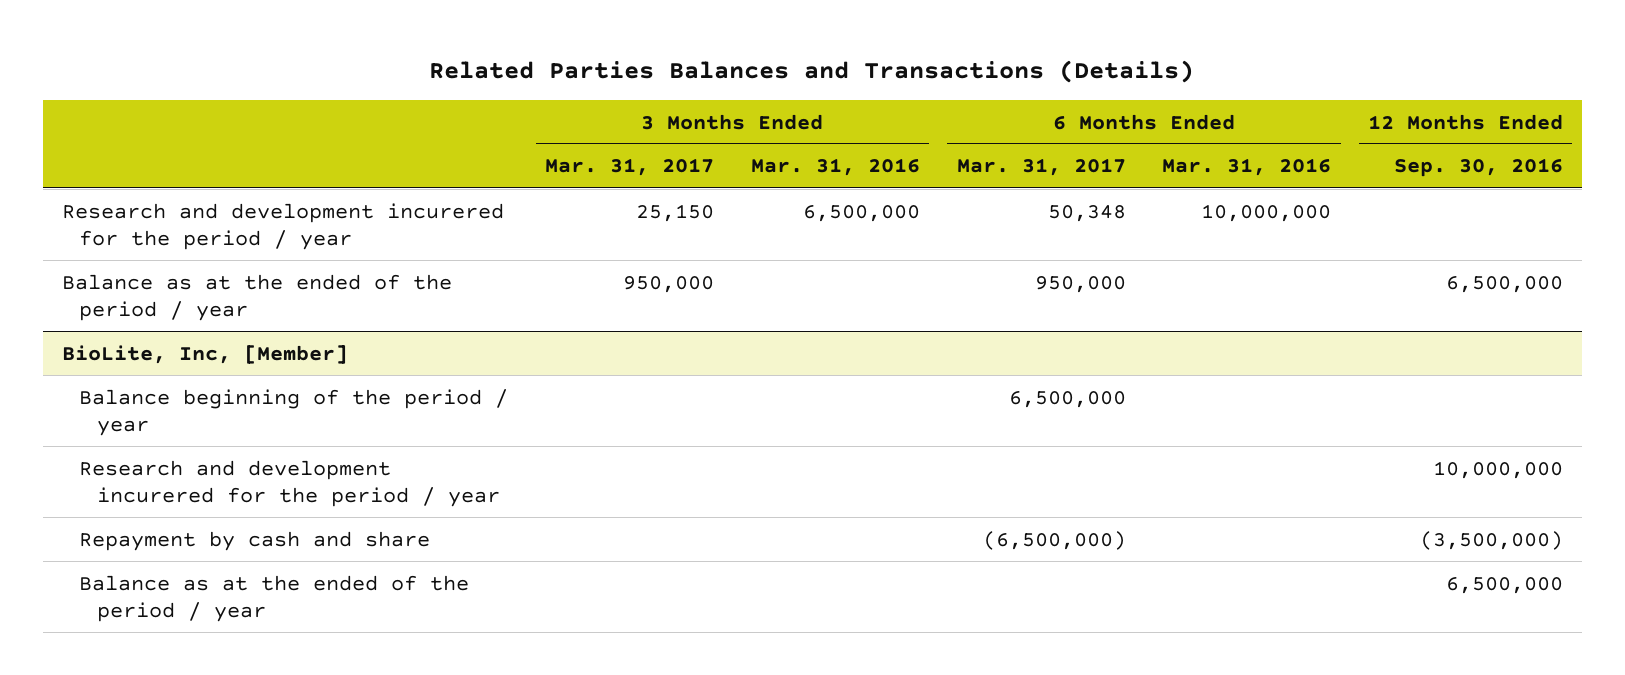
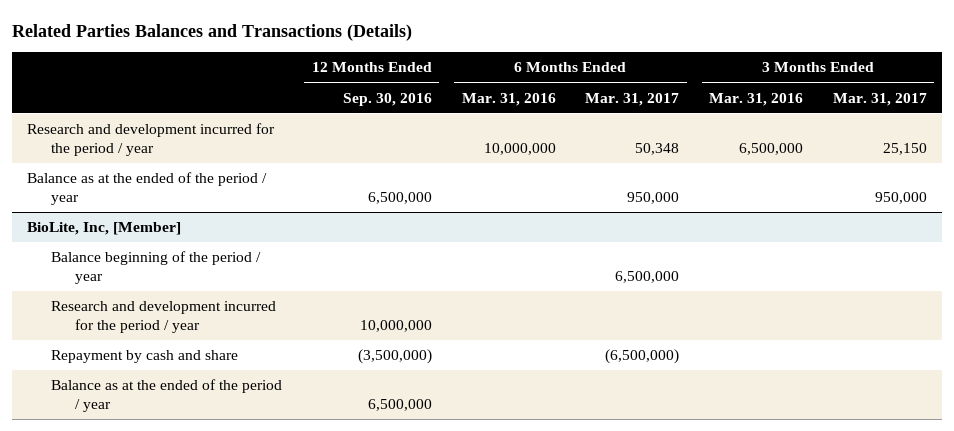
[61,202,504,250] Research and development incurered for the period / year -> [27,123,276,157] Research and development incurred for the period / year
[79,459,500,507] Research and development incurered for the period / year -> [51,301,277,334] Research and development incurred for the period / year

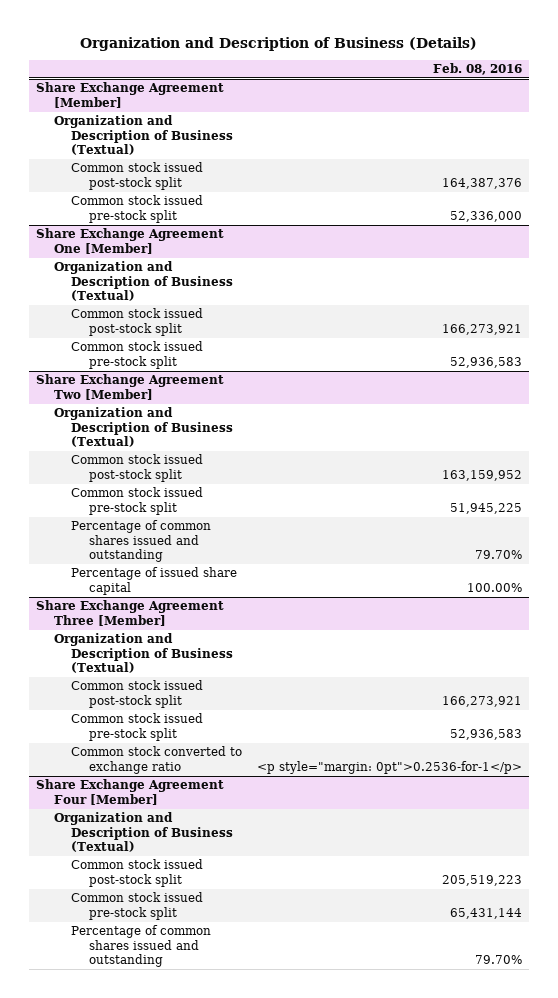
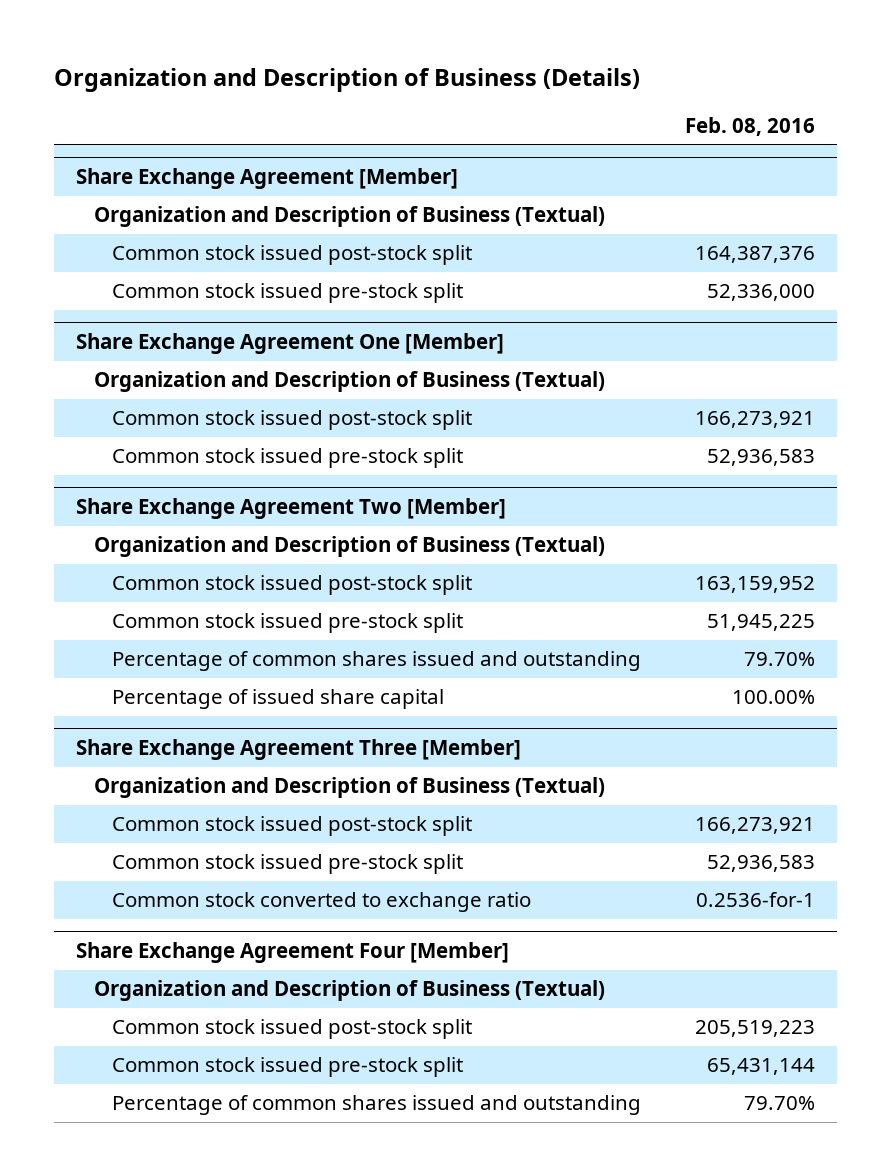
[256,760,522,774] <p style="margin: 0pt">0.2536-for-1</p> -> [696,892,816,908] 0.2536-for-1

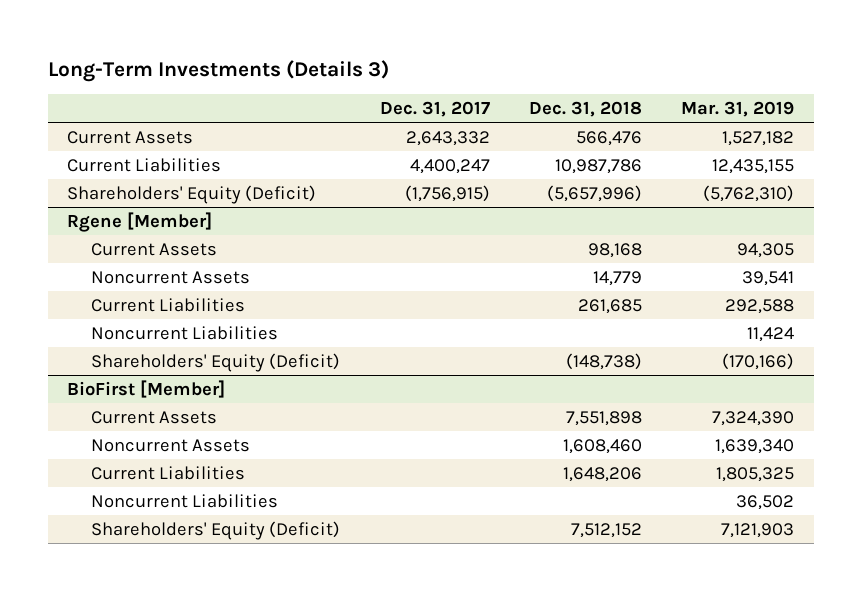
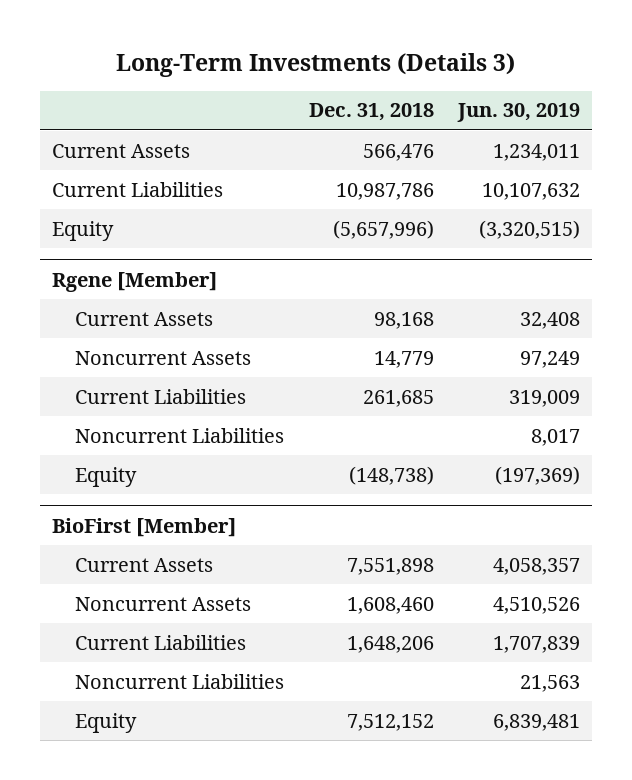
[379,100,490,117] Dec. 31, 2017 -> none
[681,100,795,117] Mar. 31, 2019 -> none
none -> [457,103,581,123] Jun. 30, 2019
[67,184,317,204] Shareholders' Equity (Deficit) -> [51,220,114,241] Equity
[91,352,341,372] Shareholders' Equity (Deficit) -> [75,466,138,487] Equity
[91,520,341,540] Shareholders' Equity (Deficit) -> [75,712,138,733] Equity

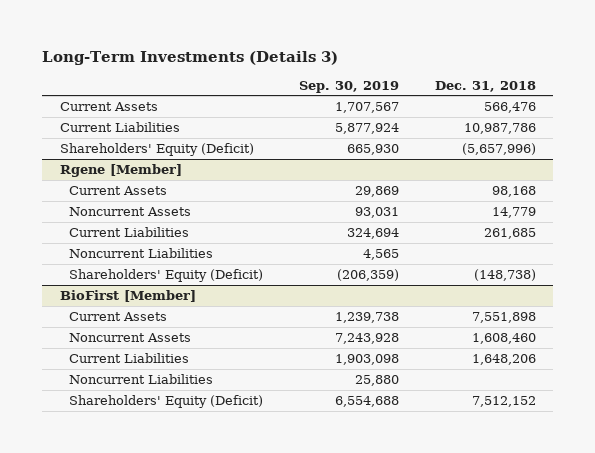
[457,103,581,123] Jun. 30, 2019 -> none
none -> [298,80,399,93] Sep. 30, 2019
[51,220,114,241] Equity -> [59,143,254,157] Shareholders' Equity (Deficit)
[75,466,138,487] Equity -> [69,269,264,283] Shareholders' Equity (Deficit)
[75,712,138,733] Equity -> [69,395,264,409] Shareholders' Equity (Deficit)

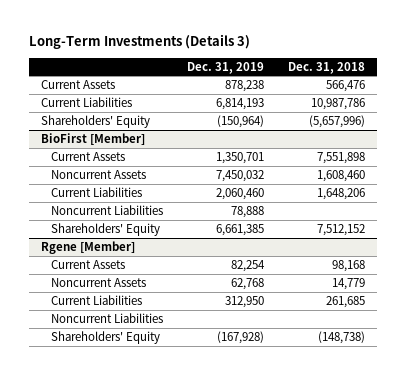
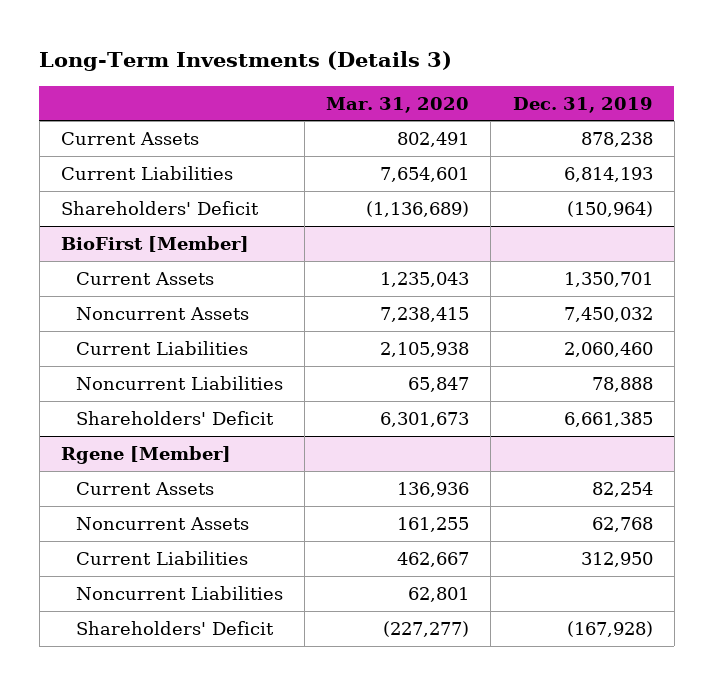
[287,61,365,74] Dec. 31, 2018 -> none
none -> [326,96,470,113] Mar. 31, 2020
[40,114,150,128] Shareholders' Equity -> [60,200,259,215] Shareholders' Deficit
[51,222,161,236] Shareholders' Equity -> [75,410,274,425] Shareholders' Deficit
[51,330,161,344] Shareholders' Equity -> [75,620,274,635] Shareholders' Deficit

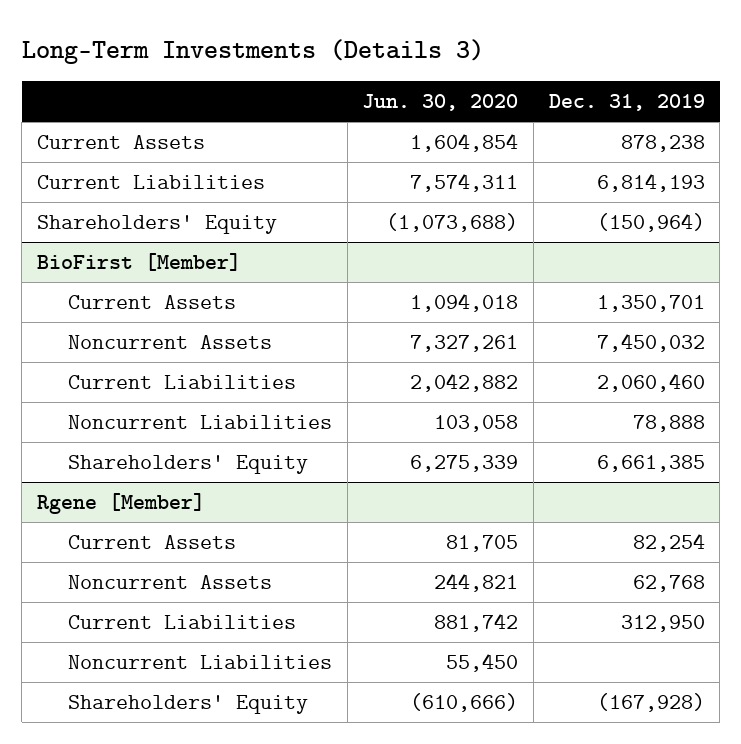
[326,96,470,113] Mar. 31, 2020 -> none
none -> [362,94,519,112] Jun. 30, 2020
[60,200,259,215] Shareholders' Deficit -> [36,215,277,235] Shareholders' Equity
[75,410,274,425] Shareholders' Deficit -> [67,455,308,475] Shareholders' Equity
[75,620,274,635] Shareholders' Deficit -> [67,695,308,715] Shareholders' Equity

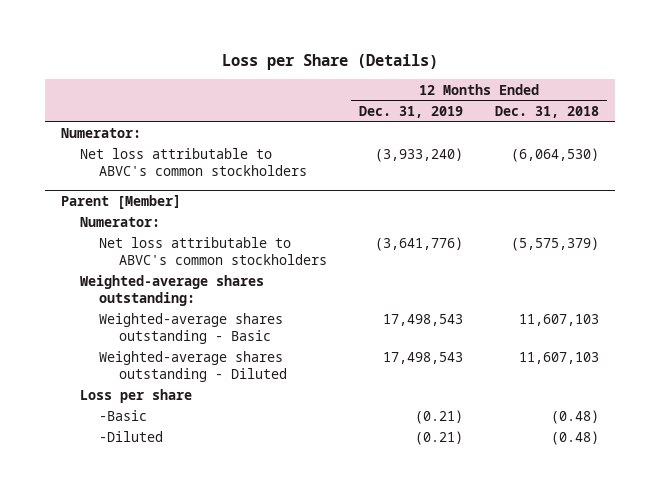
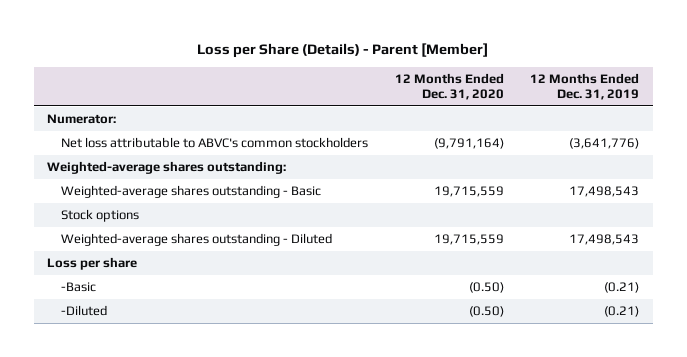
[221,53,438,70] Loss per Share (Details) -> [197,42,489,58] Loss per Share (Details) - Parent [Member]
[494,105,599,118] Dec. 31, 2018 -> none
none -> [394,72,504,101] 12 Months Ended Dec. 31, 2020
[80,148,308,177] Net loss attributable to ABVC's common stockholders -> none
[60,194,181,209] Parent [Member] -> none
[80,217,161,228] Numerator: -> none
none -> [60,209,139,223] Stock options

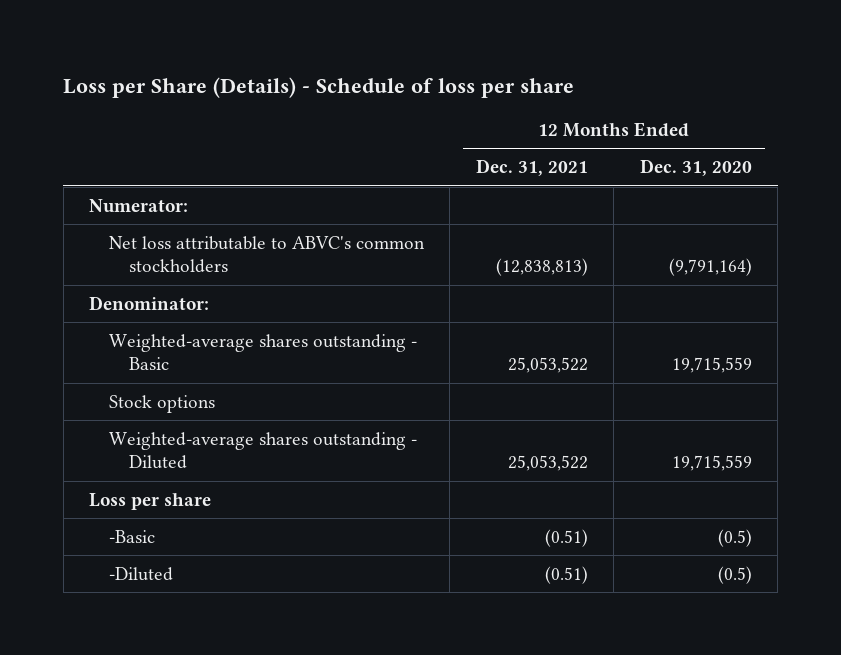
[197,42,489,58] Loss per Share (Details) - Parent [Member] -> [63,76,575,98] Loss per Share (Details) - Schedule of loss per share
[530,72,640,101] 12 Months Ended Dec. 31, 2019 -> none
none -> [475,159,588,177] Dec. 31, 2021
[47,161,287,175] Weighted-average shares outstanding: -> none
none -> [89,295,210,310] Denominator:
[468,282,504,294] (0.50) -> [717,528,752,547] (0.5)
[468,306,504,318] (0.50) -> [717,565,752,584] (0.5)

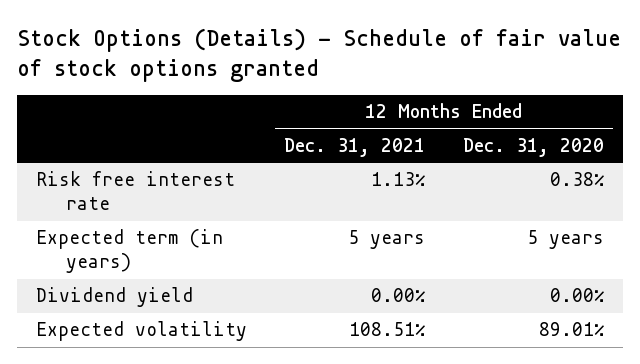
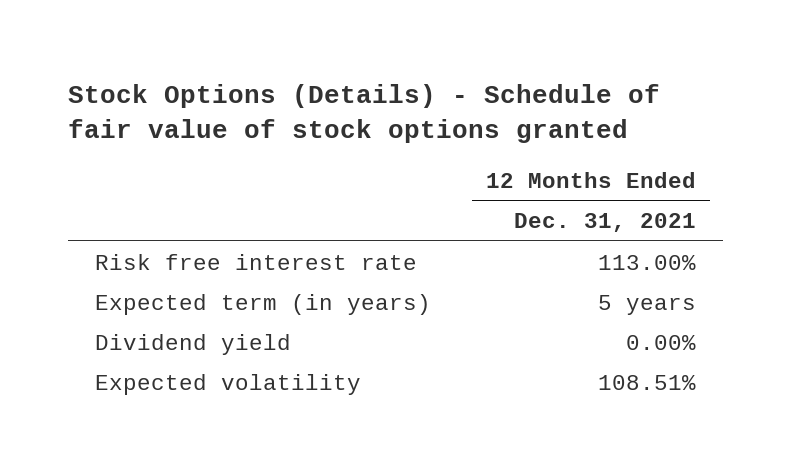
[462,137,604,157] Dec. 31, 2020 -> none
[371,172,427,187] 1.13% -> [597,254,696,270] 113.00%

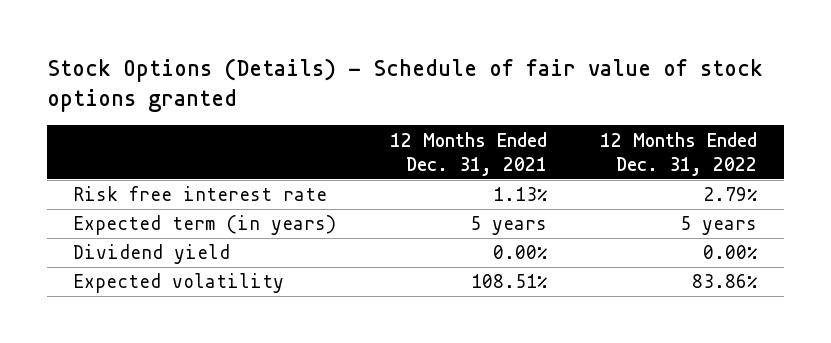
none -> [600,131,758,176] 12 Months Ended Dec. 31, 2022
[597,254,696,270] 113.00% -> [492,187,548,202] 1.13%

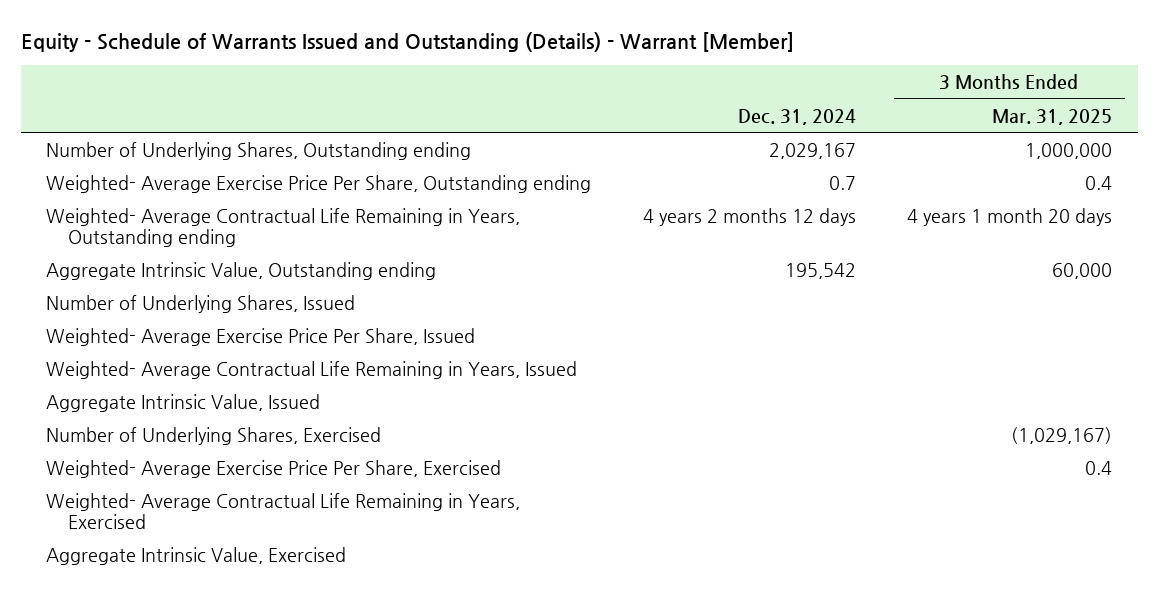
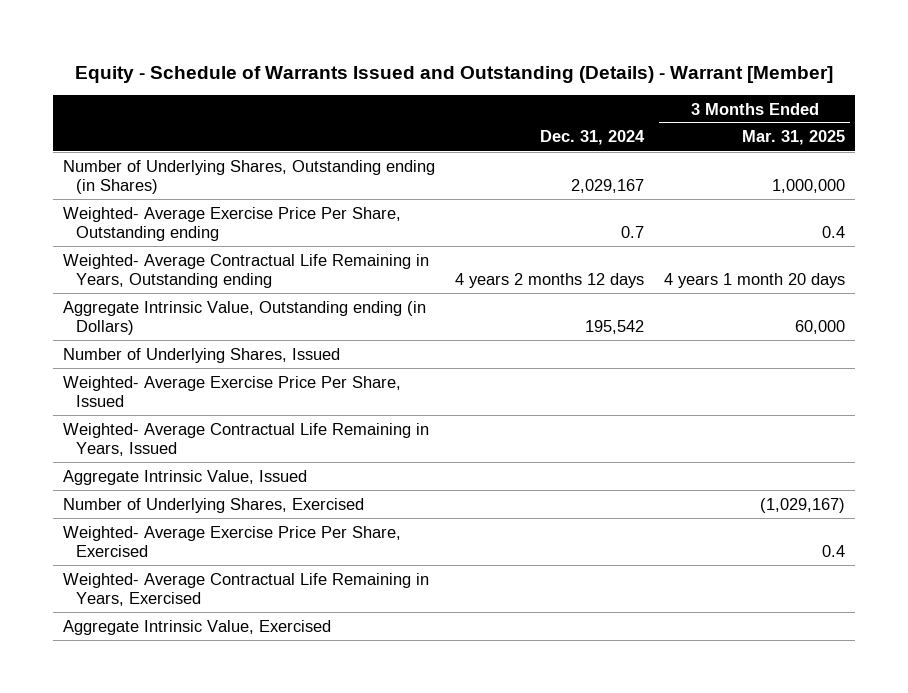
[46,141,472,160] Number of Underlying Shares, Outstanding ending -> [62,159,435,194] Number of Underlying Shares, Outstanding ending (in Shares)
[46,261,437,280] Aggregate Intrinsic Value, Outstanding ending -> [62,300,426,335] Aggregate Intrinsic Value, Outstanding ending (in Dollars)

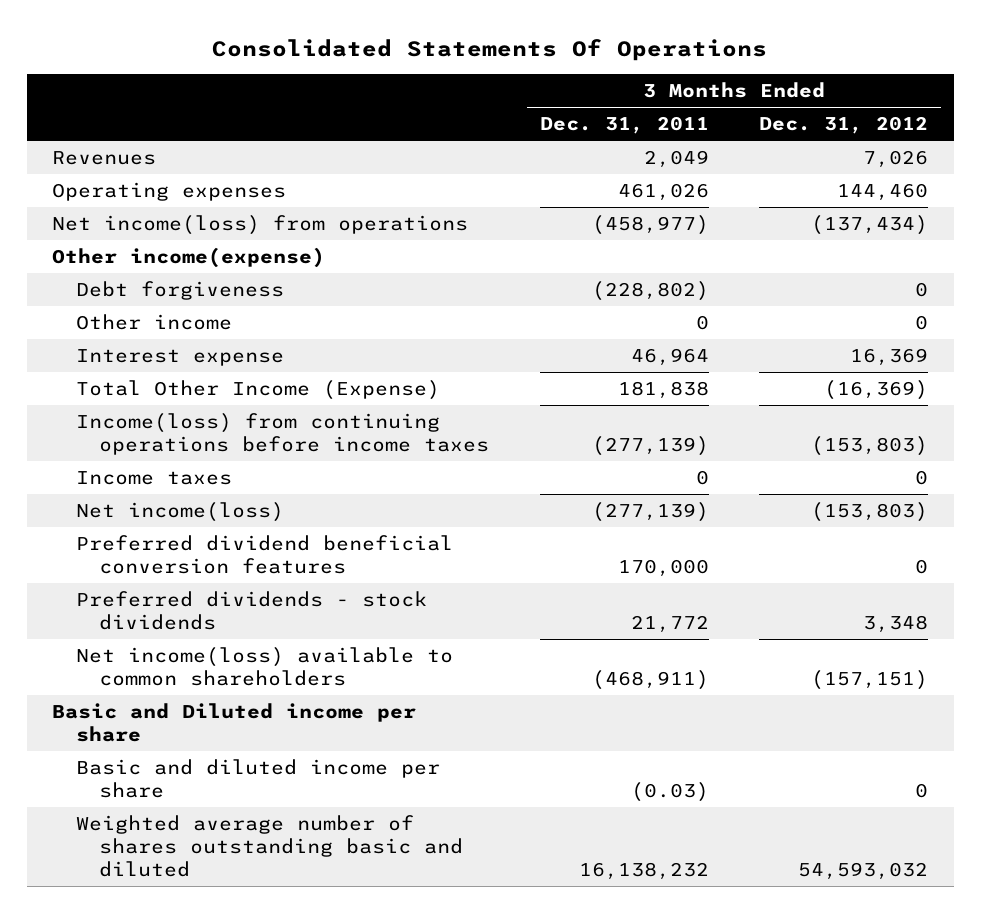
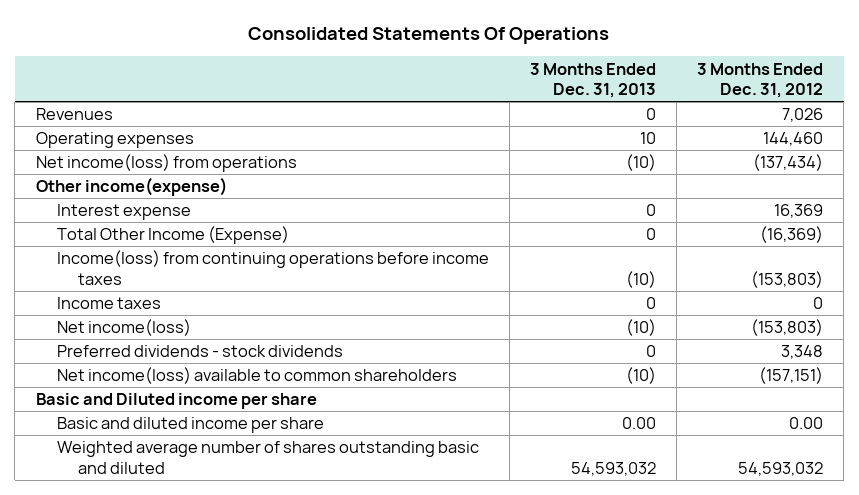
[539,116,709,135] Dec. 31, 2011 -> none
none -> [529,62,656,98] 3 Months Ended Dec. 31, 2013
[75,280,284,300] Debt forgiveness -> none
[75,313,232,330] Other income -> none
[75,534,453,574] Preferred dividend beneficial conversion features -> none
[915,782,929,798] 0 -> [789,417,824,430] 0.00

